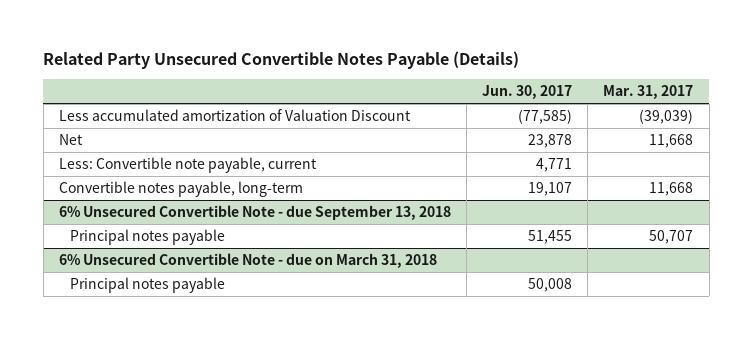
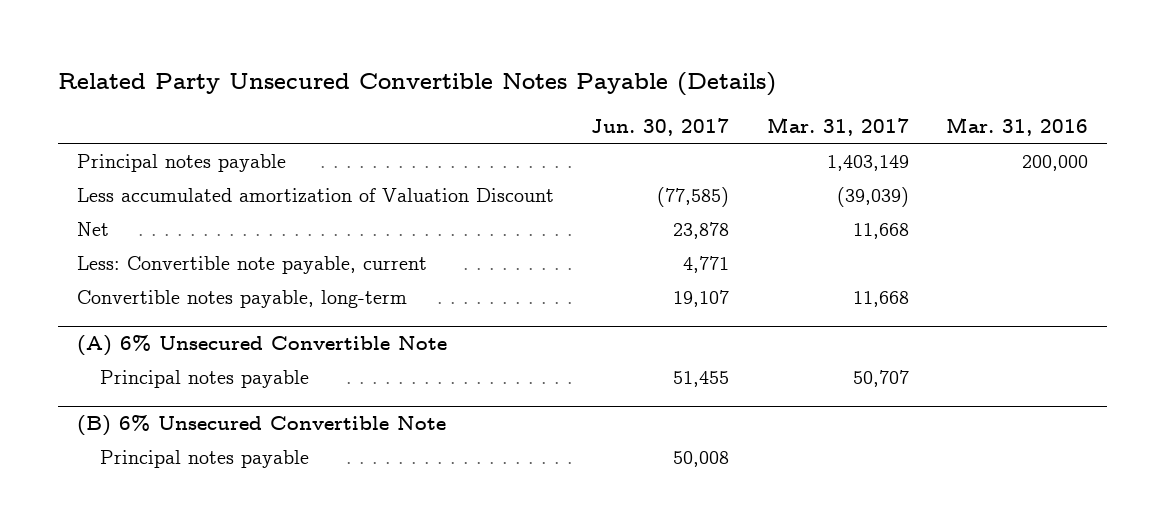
none -> [946,117,1089,137] Mar. 31, 2016
none -> [77,153,287,172] Principal notes payable
[58,205,451,221] 6% Unsecured Convertible Note - due September 13, 2018 -> [77,335,448,357] (A) 6% Unsecured Convertible Note
[58,253,437,269] 6% Unsecured Convertible Note - due on March 31, 2018 -> [77,415,447,437] (B) 6% Unsecured Convertible Note

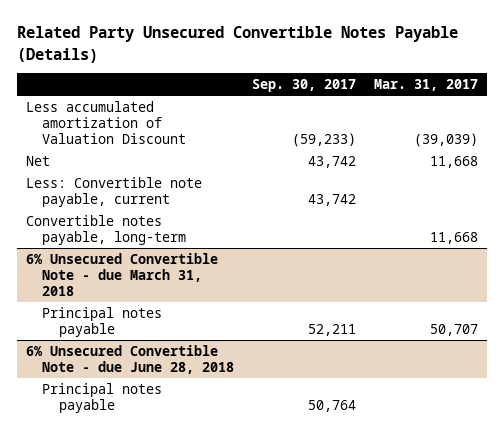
[591,118,730,137] Jun. 30, 2017 -> none
[946,117,1089,137] Mar. 31, 2016 -> none
none -> [252,79,357,93] Sep. 30, 2017
[77,153,287,172] Principal notes payable -> none
[77,335,448,357] (A) 6% Unsecured Convertible Note -> [26,252,219,297] 6% Unsecured Convertible Note - due March 31, 2018
[77,415,447,437] (B) 6% Unsecured Convertible Note -> [26,344,235,375] 6% Unsecured Convertible Note - due June 28, 2018

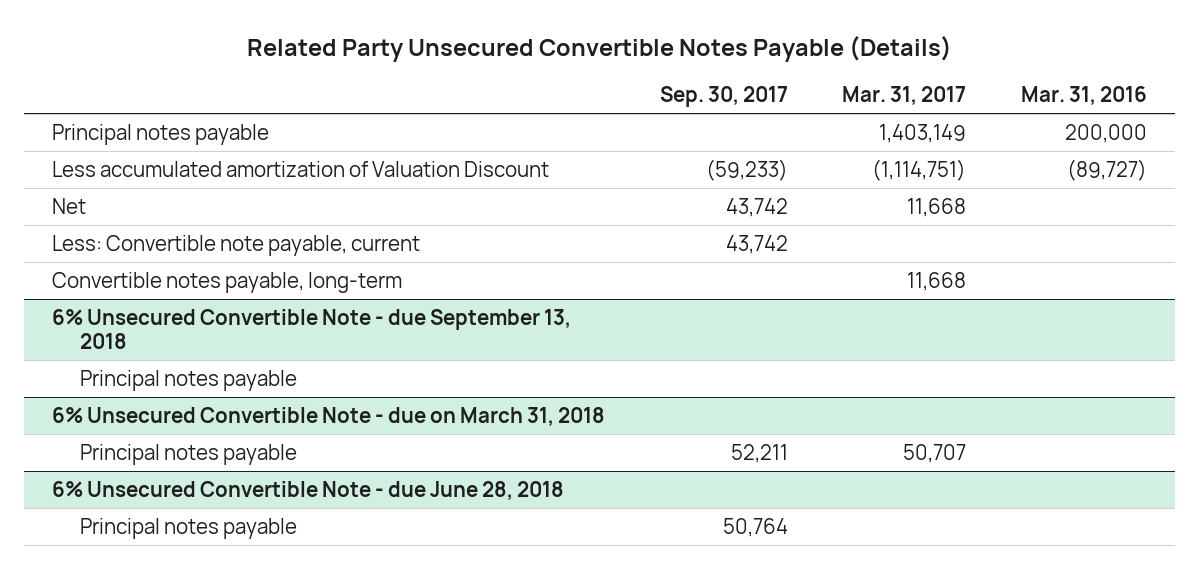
none -> [1021,86,1148,106] Mar. 31, 2016
none -> [51,123,269,145] Principal notes payable
[414,133,479,148] (39,039) -> [872,158,967,181] (1,114,751)
[26,252,219,297] 6% Unsecured Convertible Note - due March 31, 2018 -> [51,308,571,349] 6% Unsecured Convertible Note - due September 13, 2018
none -> [80,369,298,391] Principal notes payable
none -> [51,406,605,426] 6% Unsecured Convertible Note - due on March 31, 2018

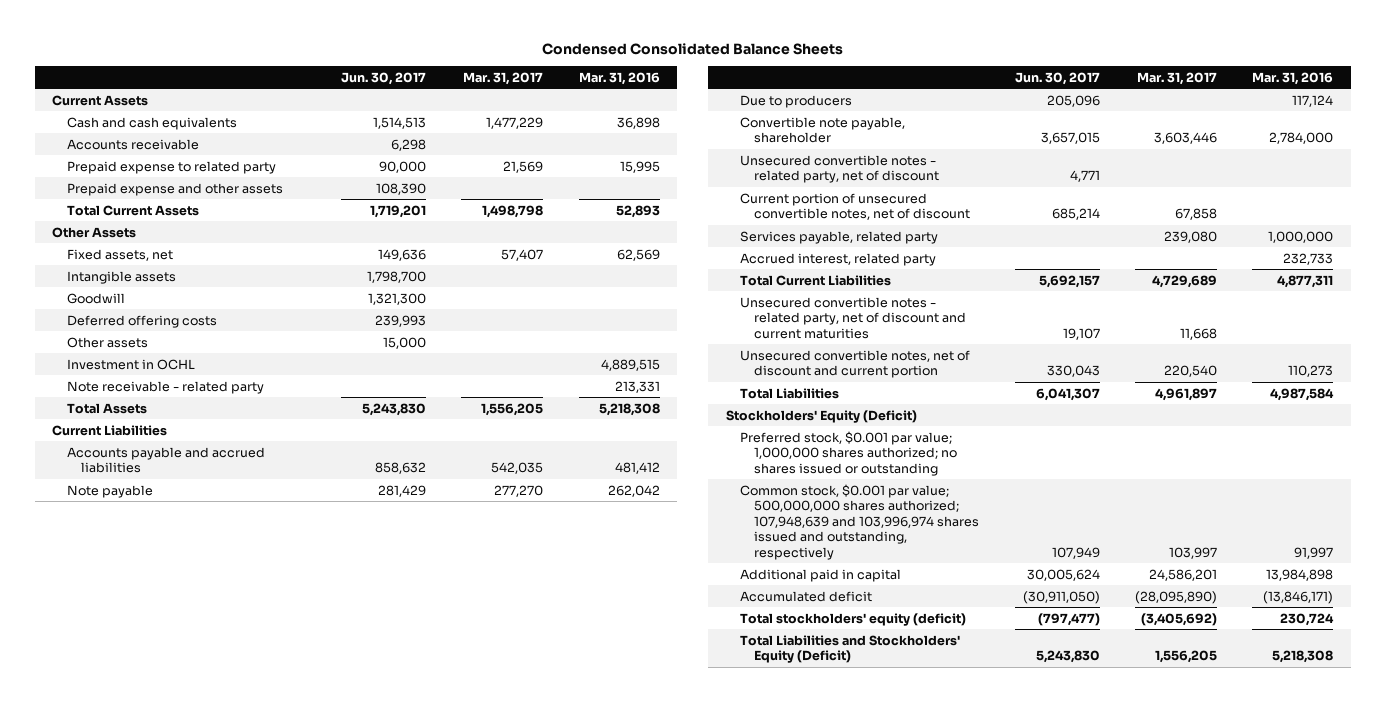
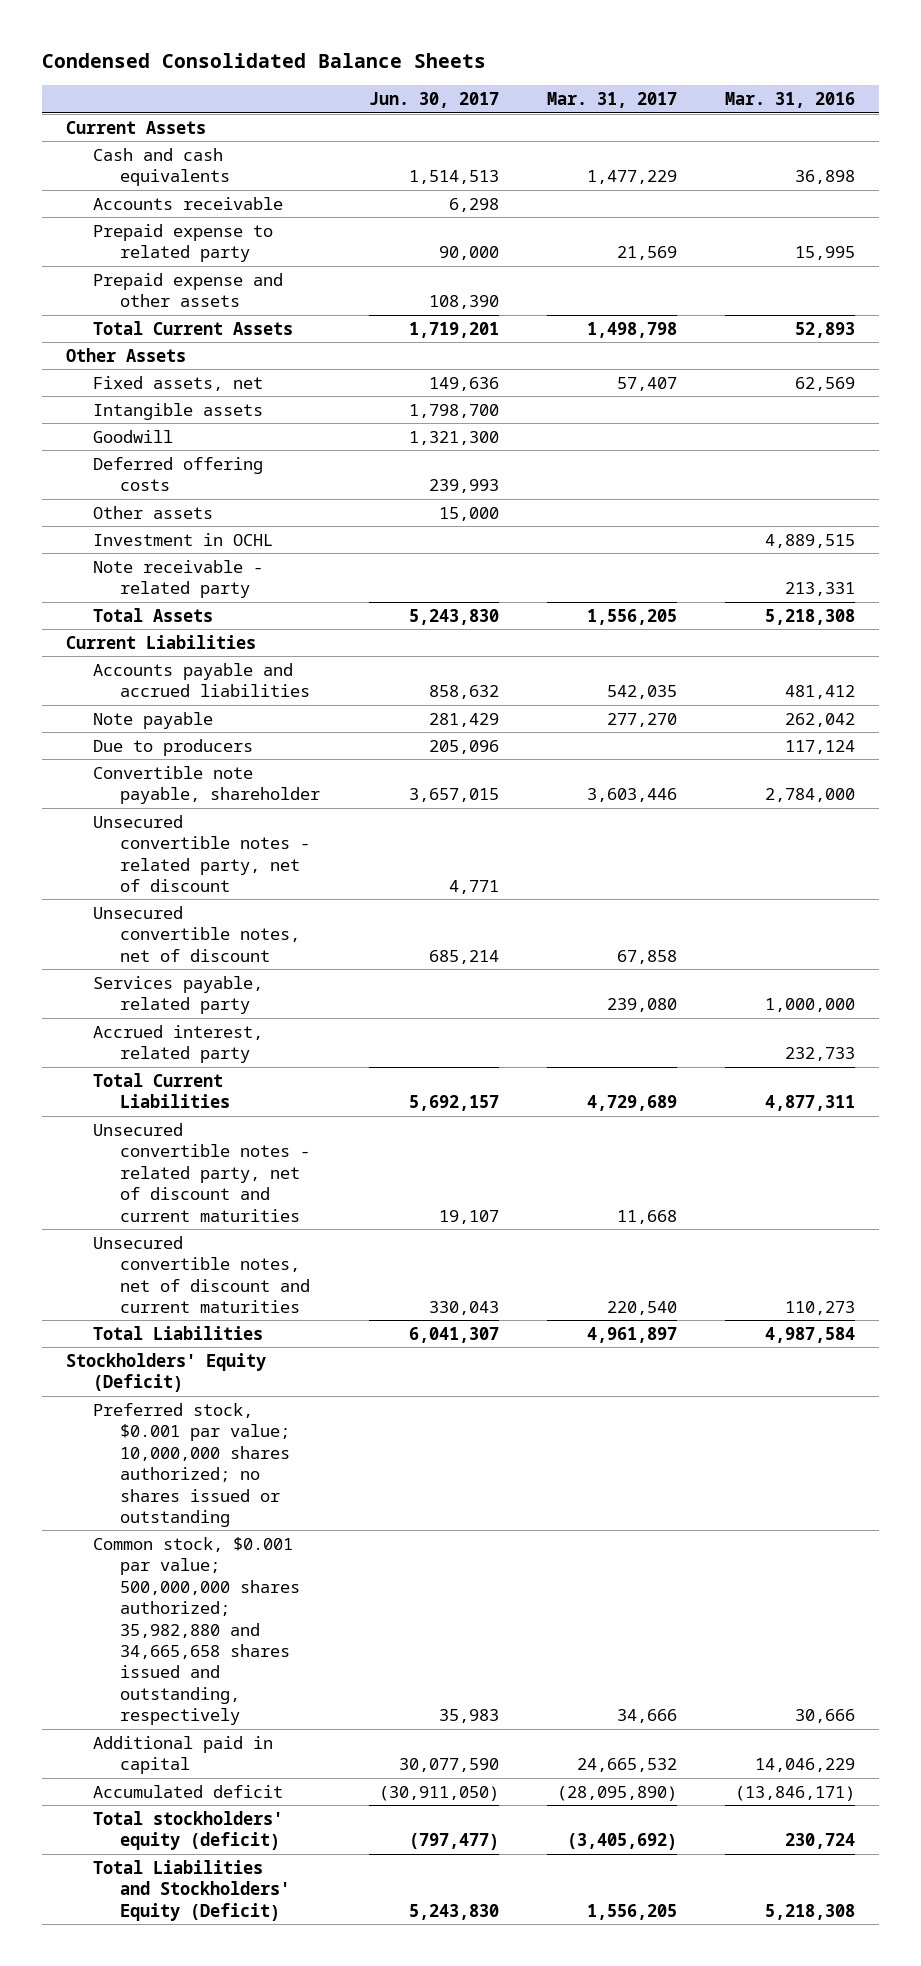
[740,192,971,221] Current portion of unsecured convertible notes, net of discount -> [93,905,301,962] Unsecured convertible notes, net of discount
[740,349,971,379] Unsecured convertible notes, net of discount and current portion -> [93,1235,311,1314] Unsecured convertible notes, net of discount and current maturities
[740,430,958,476] Preferred stock, $0.001 par value; 1,000,000 shares authorized; no shares issued or outstanding -> [93,1402,291,1527] Preferred stock, $0.001 par value; 10,000,000 shares authorized; no shares issued or outstanding
[740,483,980,560] Common stock, $0.001 par value; 500,000,000 shares authorized; 107,948,639 and 103,996,974 shares issued and outstanding, respectively -> [93,1536,301,1726] Common stock, $0.001 par value; 500,000,000 shares authorized; 35,982,880 and 34,665,658 shares issued and outstanding, respectively
[1051,546,1100,559] 107,949 -> [438,1709,499,1724] 35,983
[1168,546,1217,559] 103,997 -> [616,1709,677,1724] 34,666
[1294,546,1334,559] 91,997 -> [794,1709,855,1724] 30,666
[1026,568,1100,581] 30,005,624 -> [398,1758,499,1773] 30,077,590
[1148,568,1217,581] 24,586,201 -> [576,1758,677,1773] 24,665,532
[1266,568,1334,581] 13,984,898 -> [754,1758,855,1773] 14,046,229

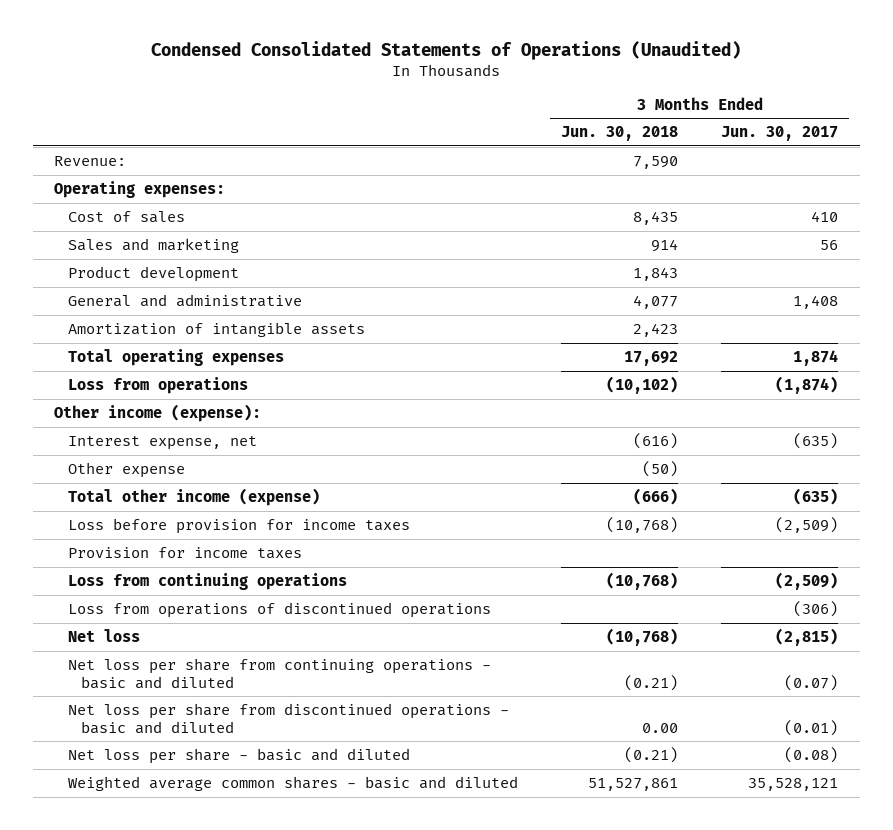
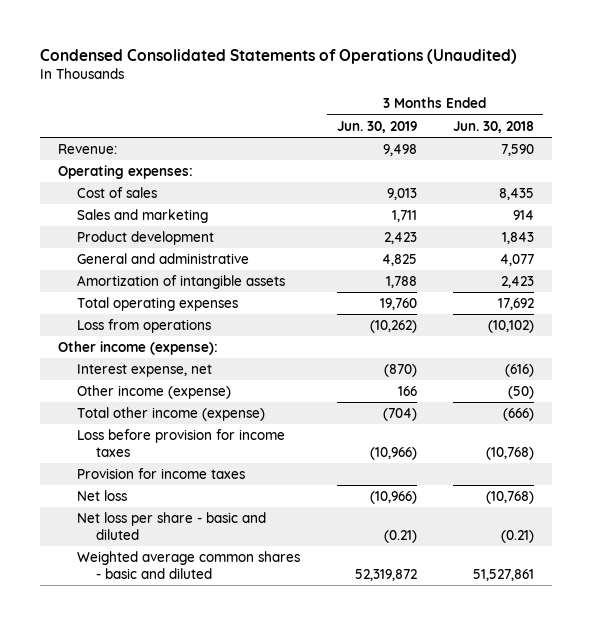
[721,126,839,142] Jun. 30, 2017 -> none
none -> [336,120,417,133] Jun. 30, 2019
[67,461,185,478] Other expense -> [77,385,232,400] Other income (expense)
[67,572,347,590] Loss from continuing operations -> none
[67,601,491,618] Loss from operations of discontinued operations -> none
[67,657,491,689] Net loss per share from continuing operations - basic and diluted -> none
[67,702,509,734] Net loss per share from discontinued operations - basic and diluted -> none

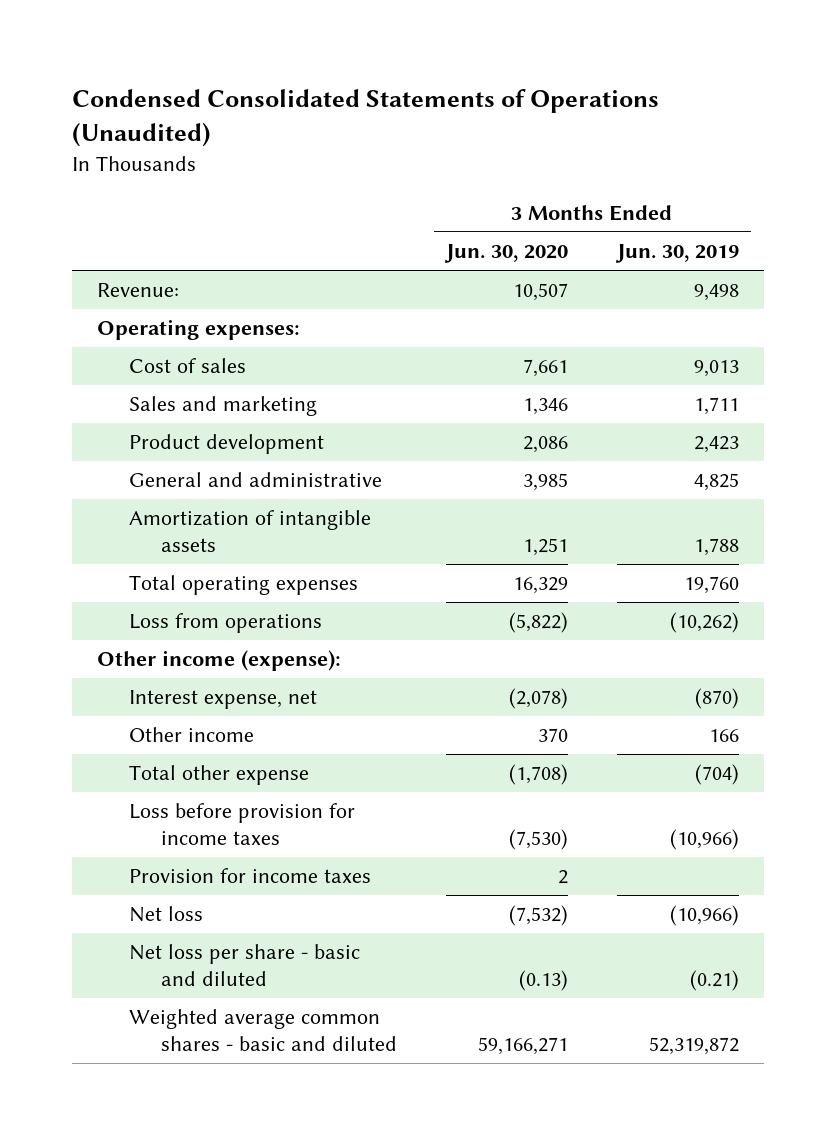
[453,120,535,133] Jun. 30, 2018 -> none
none -> [443,244,568,264] Jun. 30, 2020
[77,385,232,400] Other income (expense) -> [128,727,254,743] Other income
[77,407,266,422] Total other income (expense) -> [128,765,309,786] Total other expense

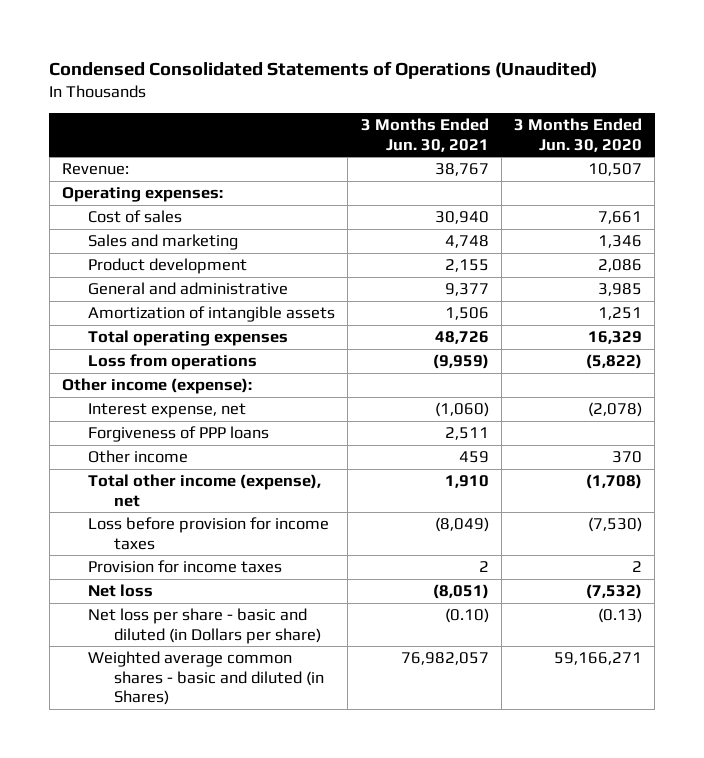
[615,244,740,264] Jun. 30, 2019 -> none
none -> [360,118,489,152] 3 Months Ended Jun. 30, 2021
none -> [88,426,270,443] Forgiveness of PPP loans
[128,765,309,786] Total other expense -> [88,474,322,507] Total other income (expense), net
[128,944,360,986] Net loss per share - basic and diluted -> [88,608,322,644] Net loss per share - basic and diluted (in Dollars per share)
[128,1009,397,1051] Weighted average common shares - basic and diluted -> [88,651,325,706] Weighted average common shares - basic and diluted (in Shares)

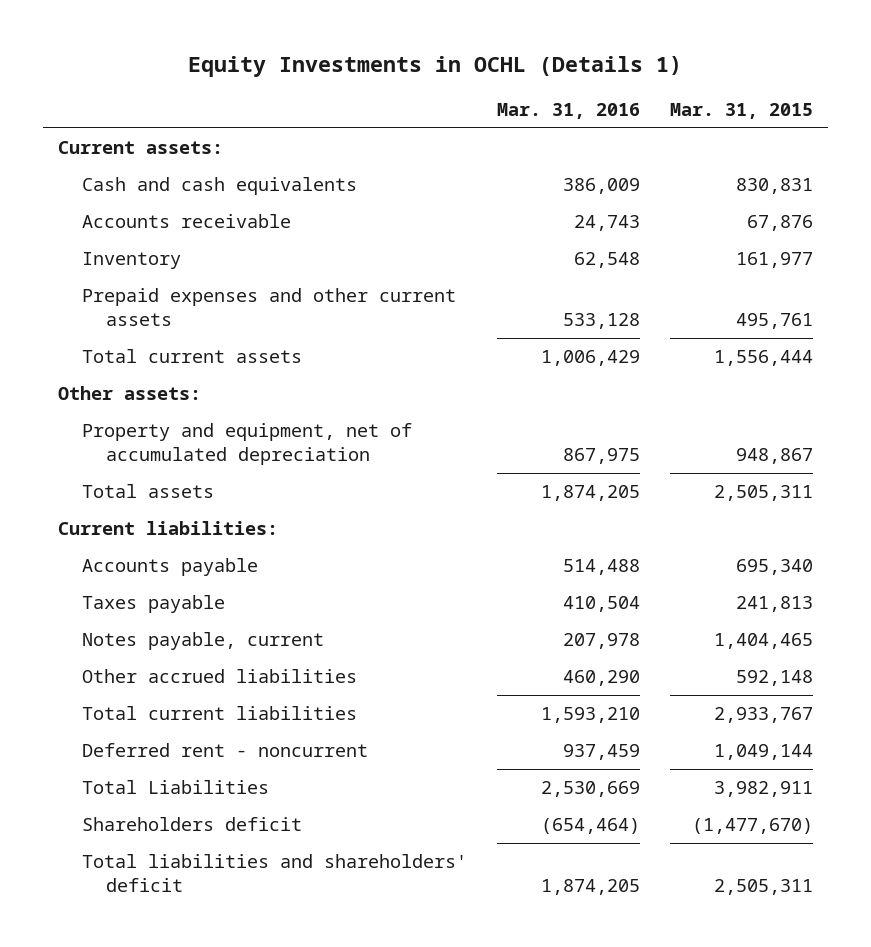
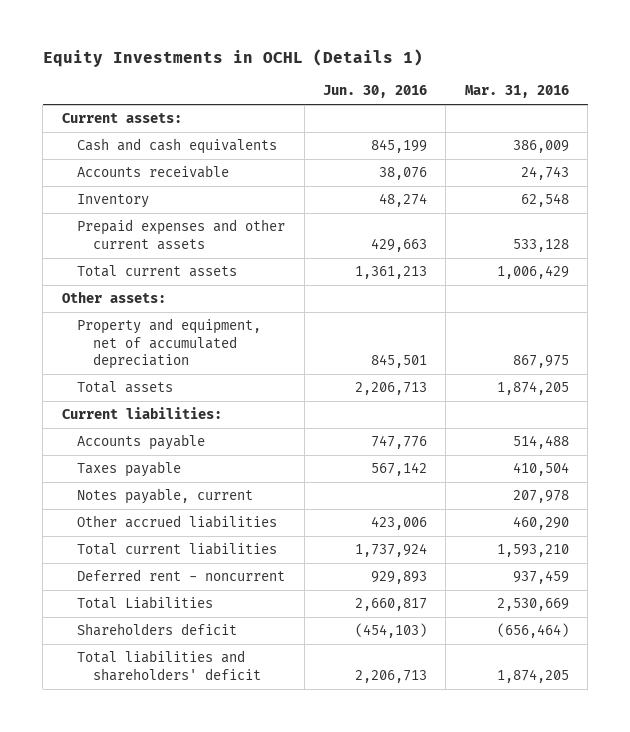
[669,102,813,119] Mar. 31, 2015 -> none
none -> [323,85,428,99] Jun. 30, 2016
[540,818,640,835] (654,464) -> [496,623,569,639] (656,464)

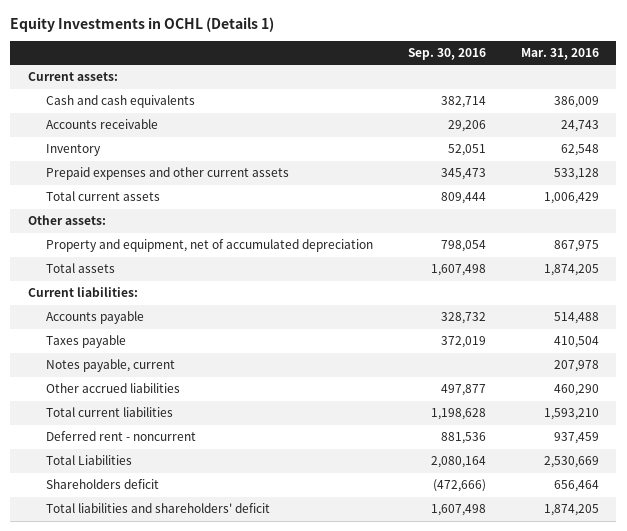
[323,85,428,99] Jun. 30, 2016 -> none
none -> [407,48,486,61] Sep. 30, 2016
[496,623,569,639] (656,464) -> [553,480,599,493] 656,464

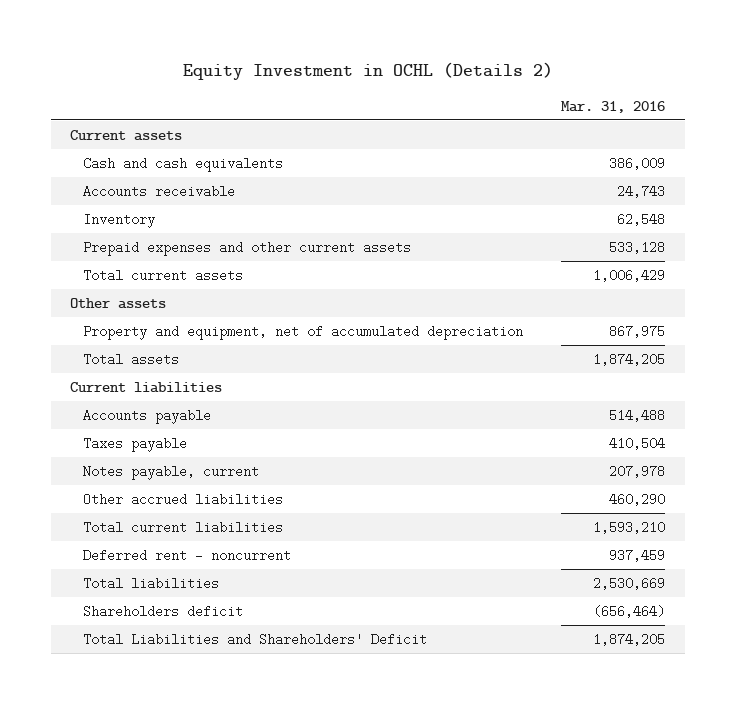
[10,16,275,32] Equity Investments in OCHL (Details 1) -> [182,61,553,80] Equity Investment in OCHL (Details 2)
[407,48,486,61] Sep. 30, 2016 -> none
[27,72,118,82] Current assets: -> [69,129,182,141] Current assets
[27,215,106,226] Other assets: -> [69,297,166,309] Other assets
[27,287,138,298] Current liabilities: -> [69,381,222,393] Current liabilities
[45,455,132,466] Total Liabilities -> [82,576,219,590] Total liabilities
[553,480,599,493] 656,464 -> [593,604,666,618] (656,464)
[45,503,270,514] Total liabilities and shareholders' deficit -> [82,632,427,646] Total Liabilities and Shareholders' Deficit

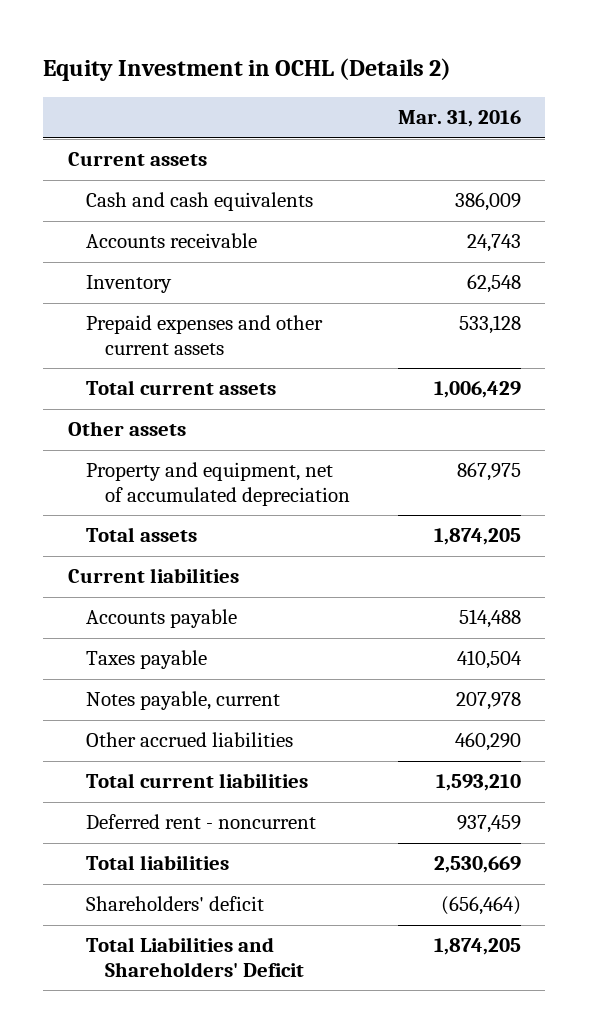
[82,604,243,618] Shareholders deficit -> [86,896,265,912] Shareholders' deficit

